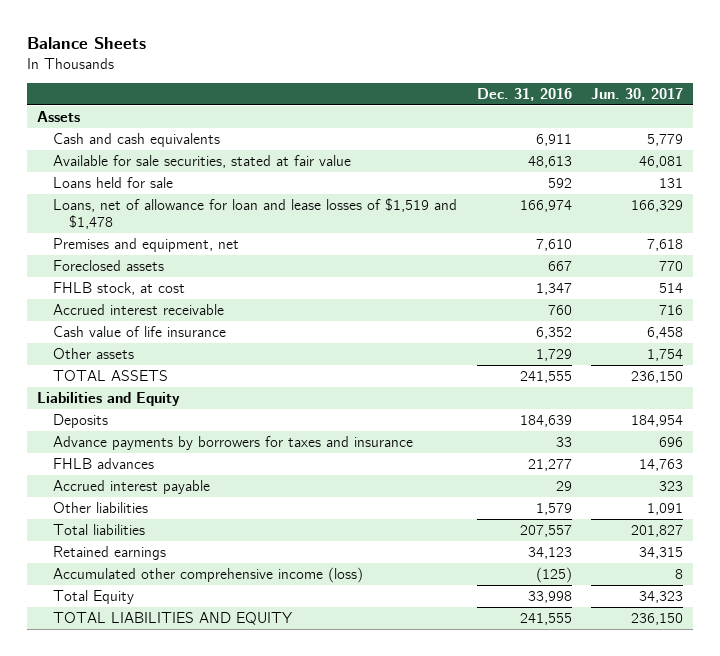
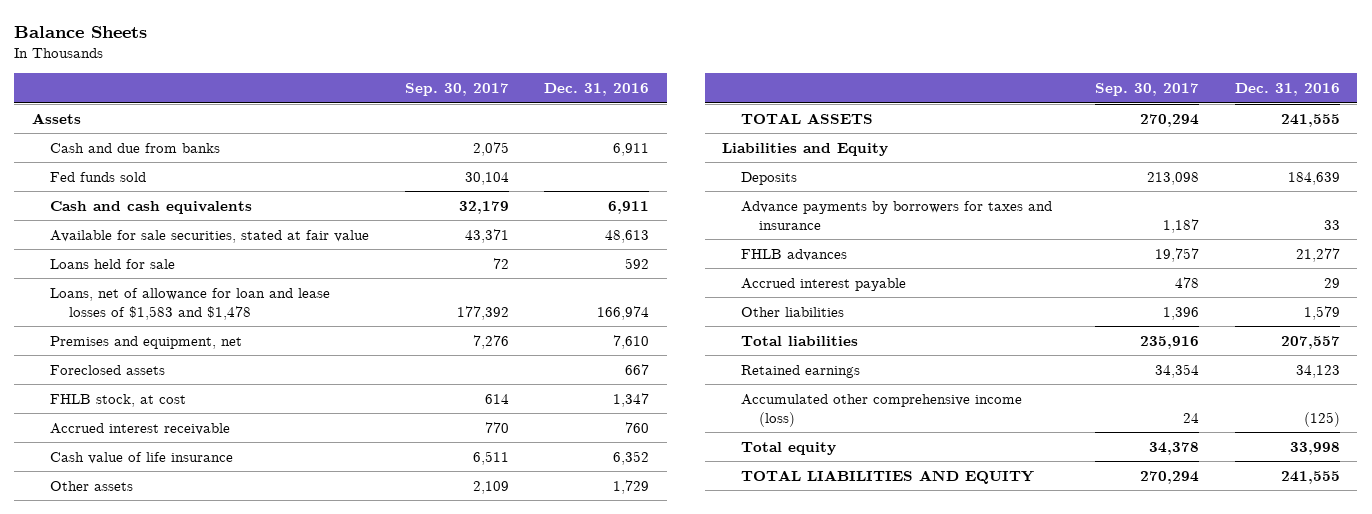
[590,87,683,101] Jun. 30, 2017 -> none
none -> [404,83,509,97] Sep. 30, 2017
none -> [50,142,221,153] Cash and due from banks
none -> [50,171,147,182] Fed funds sold
[53,197,458,229] Loans, net of allowance for loan and lease losses of $1,519 and $1,478 -> [50,287,331,320] Loans, net of allowance for loan and lease losses of $1,583 and $1,478
[53,589,135,604] Total Equity -> [740,441,836,455] Total equity

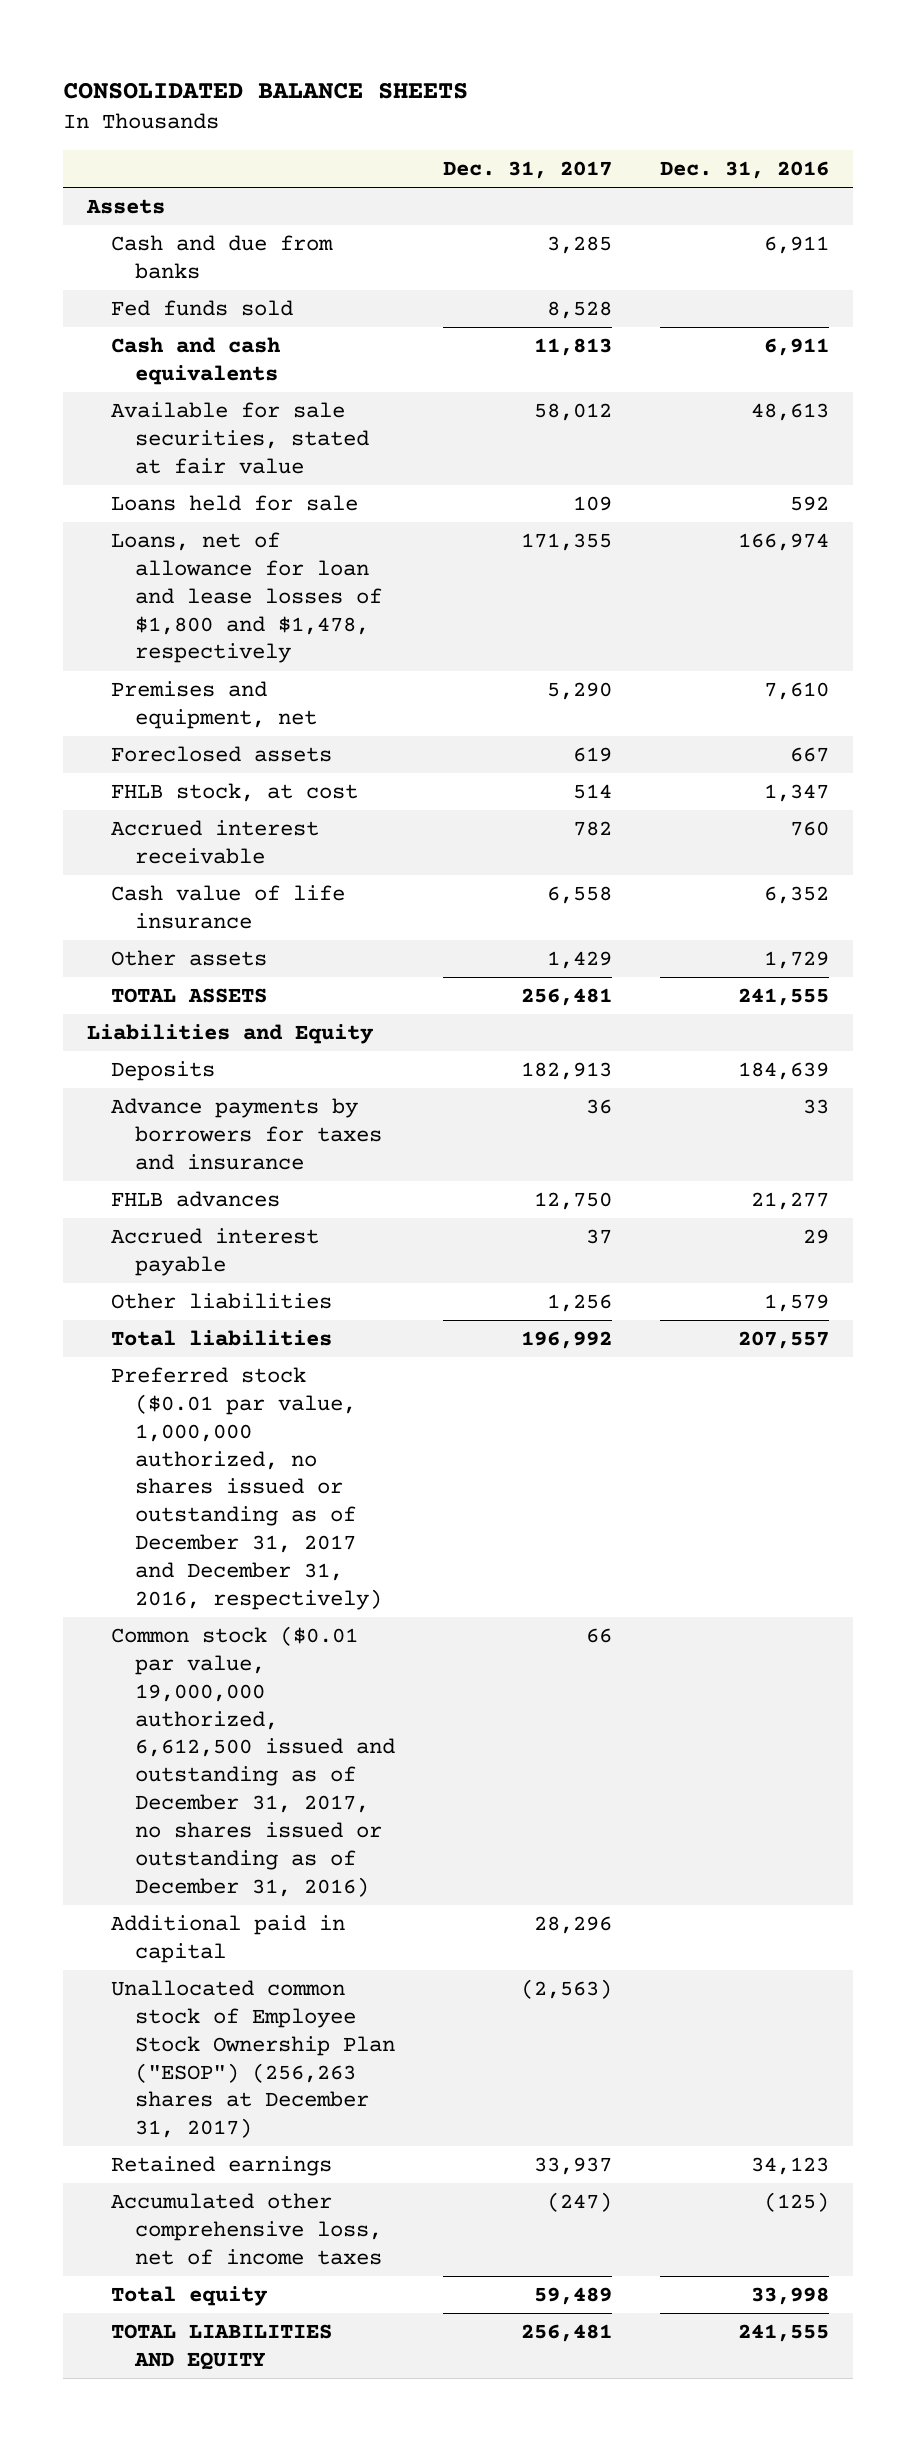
[14,25,148,38] Balance Sheets -> [63,81,469,99] CONSOLIDATED BALANCE SHEETS
[404,83,509,97] Sep. 30, 2017 -> none
none -> [443,161,613,180] Dec. 31, 2017
[50,287,331,320] Loans, net of allowance for loan and lease losses of $1,583 and $1,478 -> [111,532,383,664] Loans, net of allowance for loan and lease losses of $1,800 and $1,478, respectively
none -> [111,1367,383,1610] Preferred stock ($0.01 par value, 1,000,000 authorized, no shares issued or outstanding as of December 31, 2017 and December 31, 2016, respectively)
none -> [111,1626,396,1897] Common stock ($0.01 par value, 19,000,000 authorized, 6,612,500 issued and outstanding as of December 31, 2017, no shares issued or outstanding as of December 31, 2016)
none -> [111,1915,346,1963] Additional paid in capital
none -> [111,1980,396,2139] Unallocated common stock of Employee Stock Ownership Plan ("ESOP") (256,263 shares at December 31, 2017)
[740,393,1022,427] Accumulated other comprehensive income (loss) -> [111,2193,383,2265] Accumulated other comprehensive loss, net of income taxes

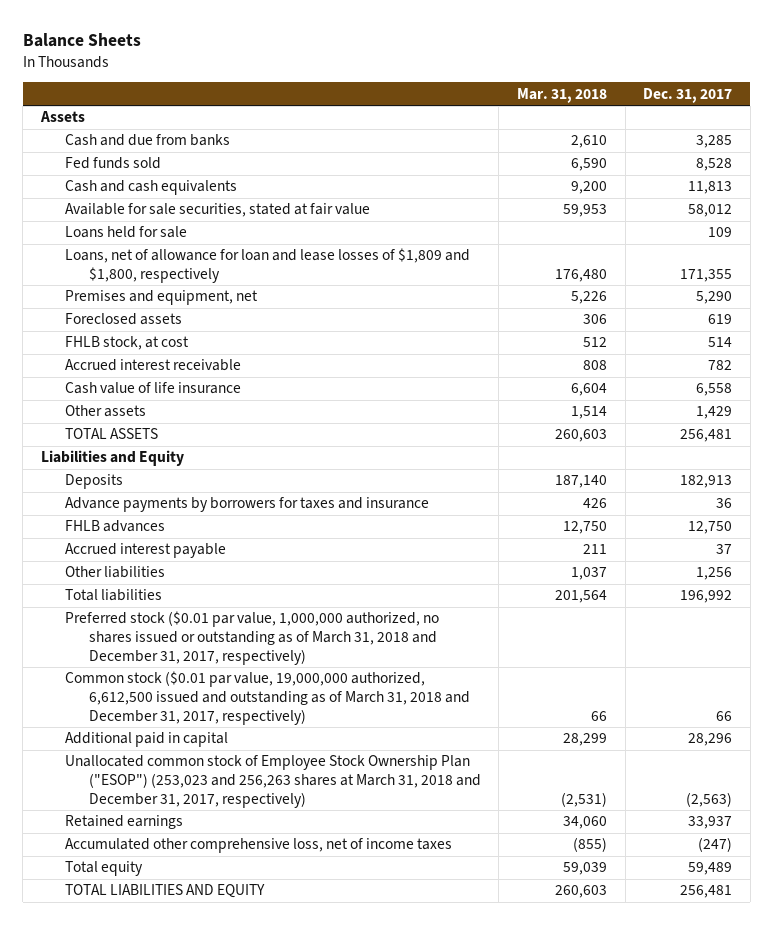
[63,81,469,99] CONSOLIDATED BALANCE SHEETS -> [22,33,141,48] Balance Sheets
[660,161,830,180] Dec. 31, 2016 -> none
none -> [517,87,608,103] Mar. 31, 2018
[111,532,383,664] Loans, net of allowance for loan and lease losses of $1,800 and $1,478, respectively -> [64,248,470,284] Loans, net of allowance for loan and lease losses of $1,809 and $1,800, respectively
[111,1367,383,1610] Preferred stock ($0.01 par value, 1,000,000 authorized, no shares issued or outstanding as of December 31, 2017 and December 31, 2016, respectively) -> [64,611,439,665] Preferred stock ($0.01 par value, 1,000,000 authorized, no shares issued or outstanding as of March 31, 2018 and December 31, 2017, respectively)
[111,1626,396,1897] Common stock ($0.01 par value, 19,000,000 authorized, 6,612,500 issued and outstanding as of December 31, 2017, no shares issued or outstanding as of December 31, 2016) -> [64,671,470,725] Common stock ($0.01 par value, 19,000,000 authorized, 6,612,500 issued and outstanding as of March 31, 2018 and December 31, 2017, respectively)
[111,1980,396,2139] Unallocated common stock of Employee Stock Ownership Plan ("ESOP") (256,263 shares at December 31, 2017) -> [64,755,481,808] Unallocated common stock of Employee Stock Ownership Plan ("ESOP") (253,023 and 256,263 shares at March 31, 2018 and December 31, 2017, respectively)

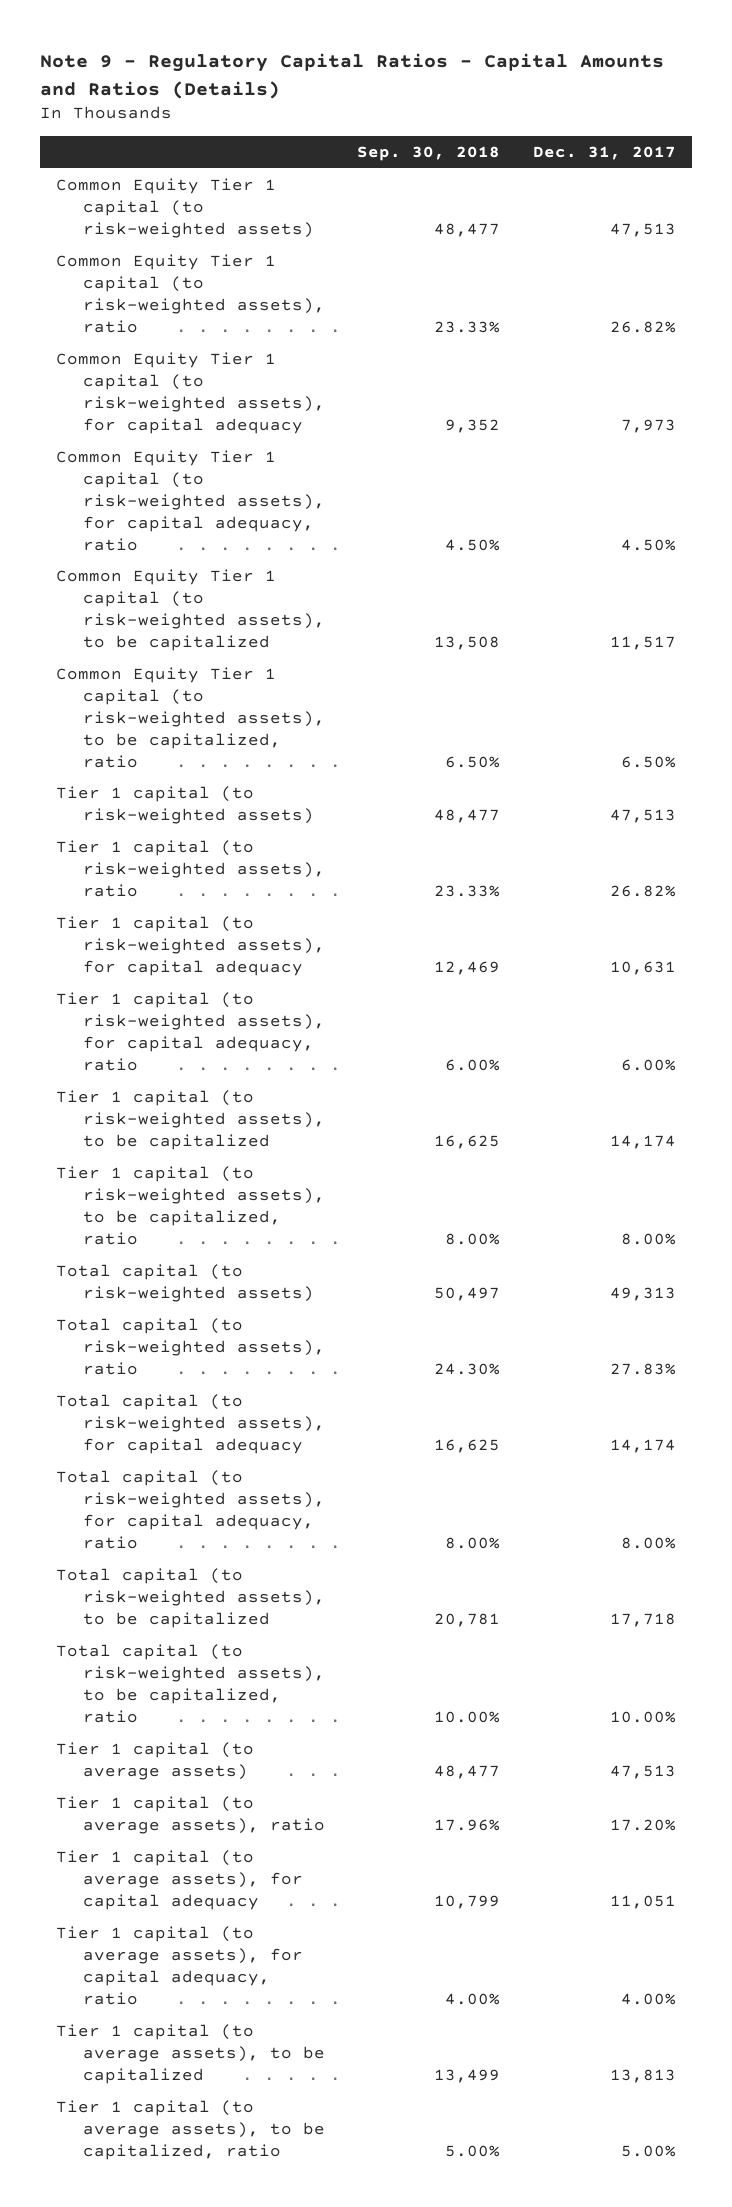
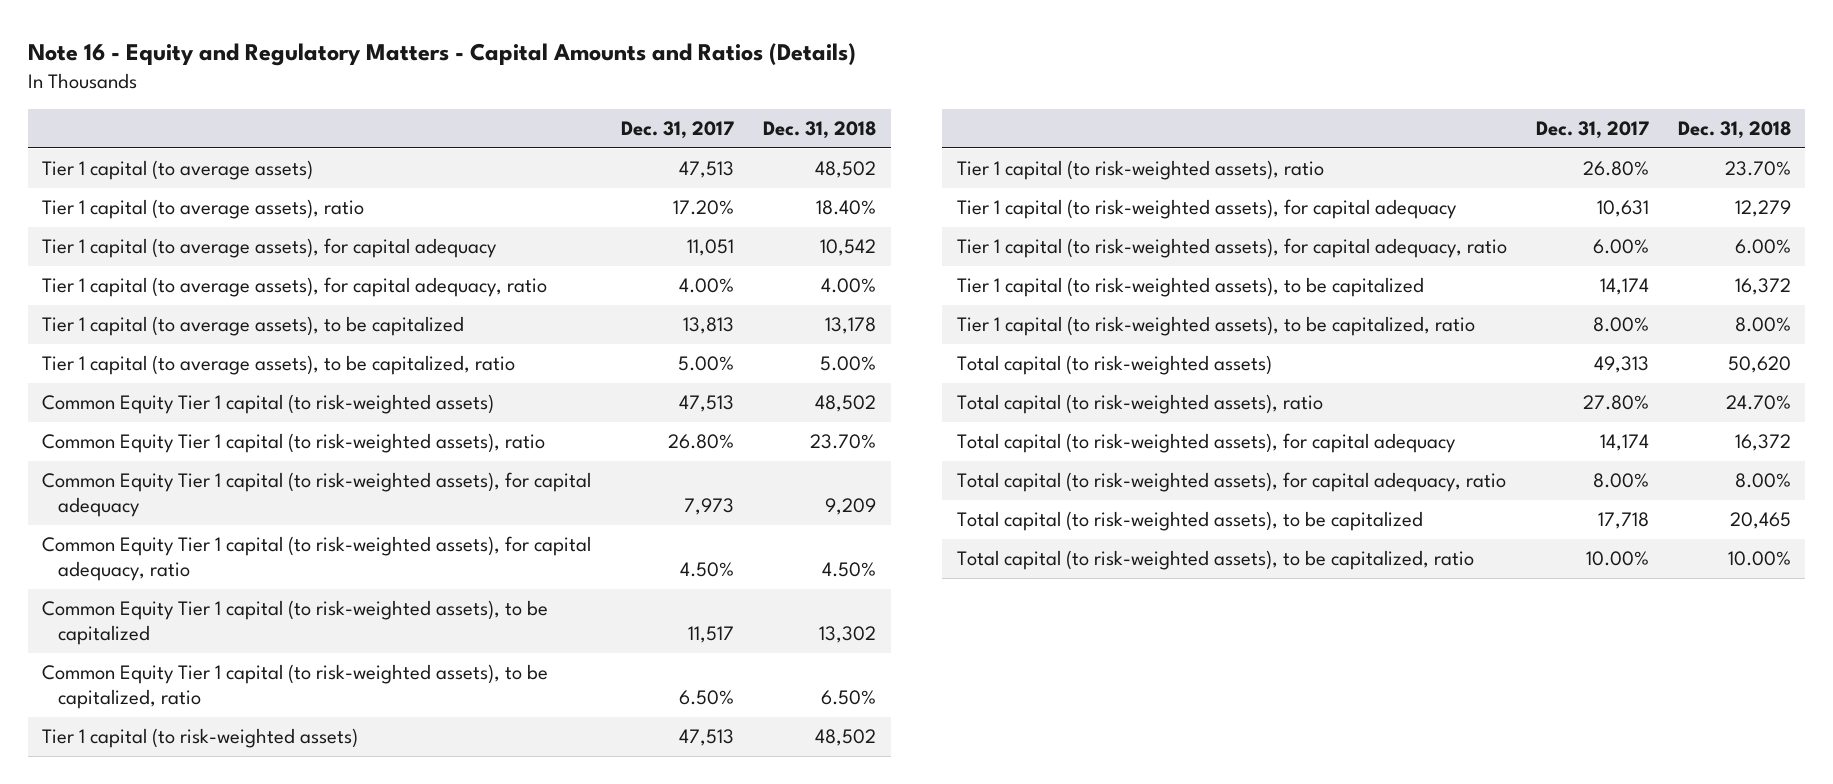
[40,53,665,99] Note 9 - Regulatory Capital Ratios - Capital Amounts and Ratios (Details) -> [28,43,857,67] Note 16 - Equity and Regulatory Matters - Capital Amounts and Ratios (Details)
[357,146,501,162] Sep. 30, 2018 -> none
none -> [763,121,877,140] Dec. 31, 2018
[56,1742,255,1781] Tier 1 capital (to average assets) -> [42,160,314,181] Tier 1 capital (to average assets)
[56,1796,326,1835] Tier 1 capital (to average assets), ratio -> [42,199,365,220] Tier 1 capital (to average assets), ratio
[56,1850,304,1910] Tier 1 capital (to average assets), for capital adequacy -> [42,238,498,259] Tier 1 capital (to average assets), for capital adequacy
[56,1926,304,2005] Tier 1 capital (to average assets), for capital adequacy, ratio -> [42,277,548,298] Tier 1 capital (to average assets), for capital adequacy, ratio
[56,2024,326,2084] Tier 1 capital (to average assets), to be capitalized -> [42,316,465,337] Tier 1 capital (to average assets), to be capitalized
[56,2100,326,2160] Tier 1 capital (to average assets), to be capitalized, ratio -> [42,355,516,376] Tier 1 capital (to average assets), to be capitalized, ratio
[609,320,676,333] 26.82% -> [668,434,735,450] 26.80%
[609,884,676,897] 26.82% -> [1582,161,1649,177] 26.80%
[609,1362,676,1375] 27.83% -> [1582,395,1649,411] 27.80%

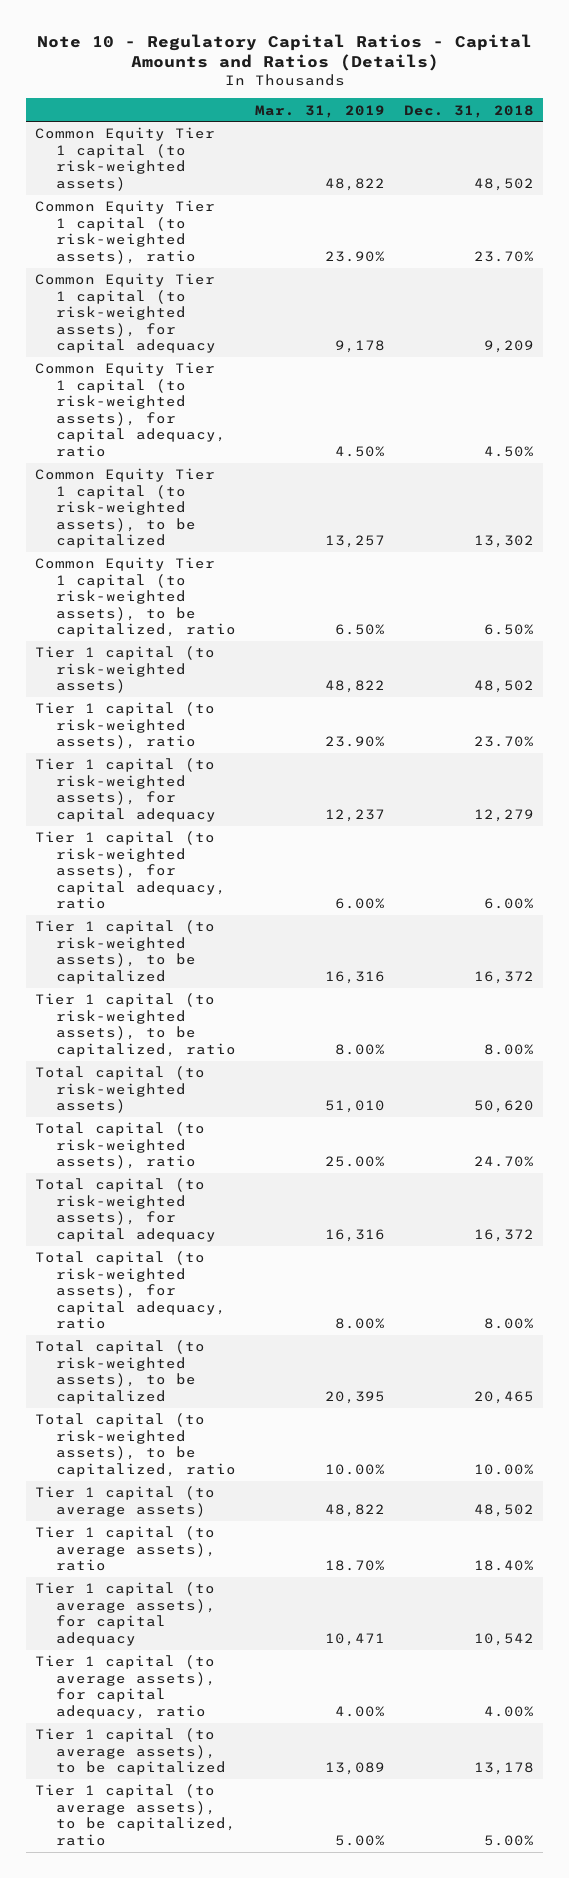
[28,43,857,67] Note 16 - Equity and Regulatory Matters - Capital Amounts and Ratios (Details) -> [36,33,532,72] Note 10 - Regulatory Capital Ratios - Capital Amounts and Ratios (Details)
[621,121,735,140] Dec. 31, 2017 -> none
none -> [254,104,385,118] Mar. 31, 2019
[42,160,314,181] Tier 1 capital (to average assets) -> [35,1486,216,1517] Tier 1 capital (to average assets)
[42,199,365,220] Tier 1 capital (to average assets), ratio -> [35,1526,216,1572] Tier 1 capital (to average assets), ratio
[42,238,498,259] Tier 1 capital (to average assets), for capital adequacy -> [35,1582,216,1646] Tier 1 capital (to average assets), for capital adequacy
[42,277,548,298] Tier 1 capital (to average assets), for capital adequacy, ratio -> [35,1655,216,1719] Tier 1 capital (to average assets), for capital adequacy, ratio
[42,316,465,337] Tier 1 capital (to average assets), to be capitalized -> [35,1728,226,1776] Tier 1 capital (to average assets), to be capitalized
[42,355,516,376] Tier 1 capital (to average assets), to be capitalized, ratio -> [35,1784,236,1846] Tier 1 capital (to average assets), to be capitalized, ratio

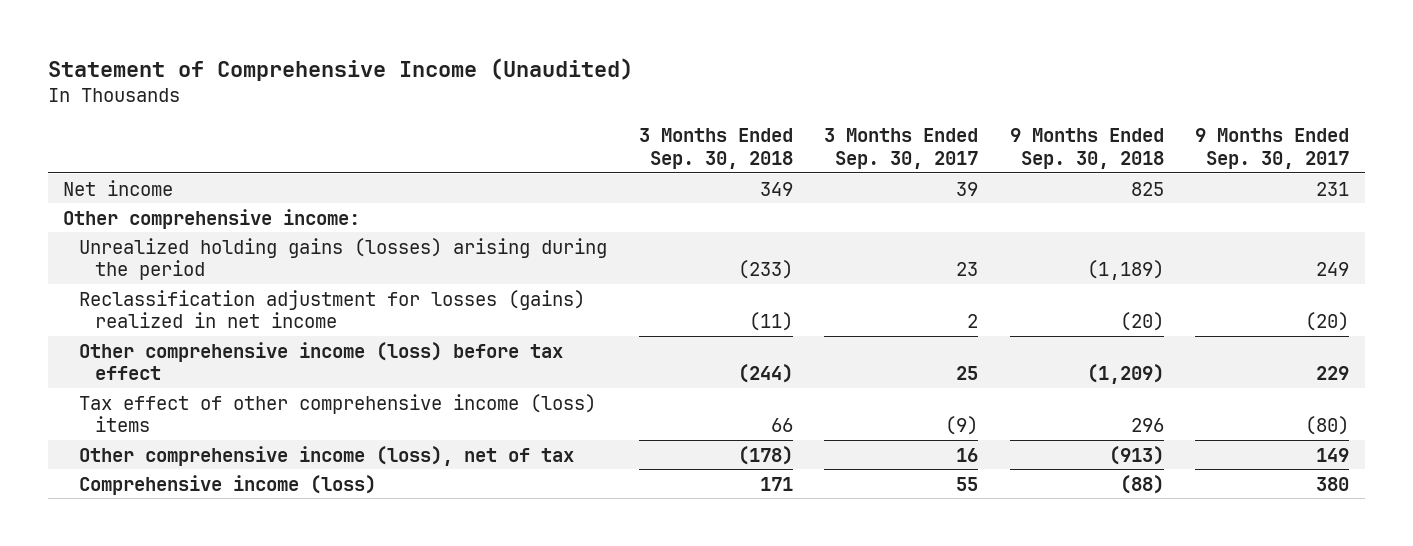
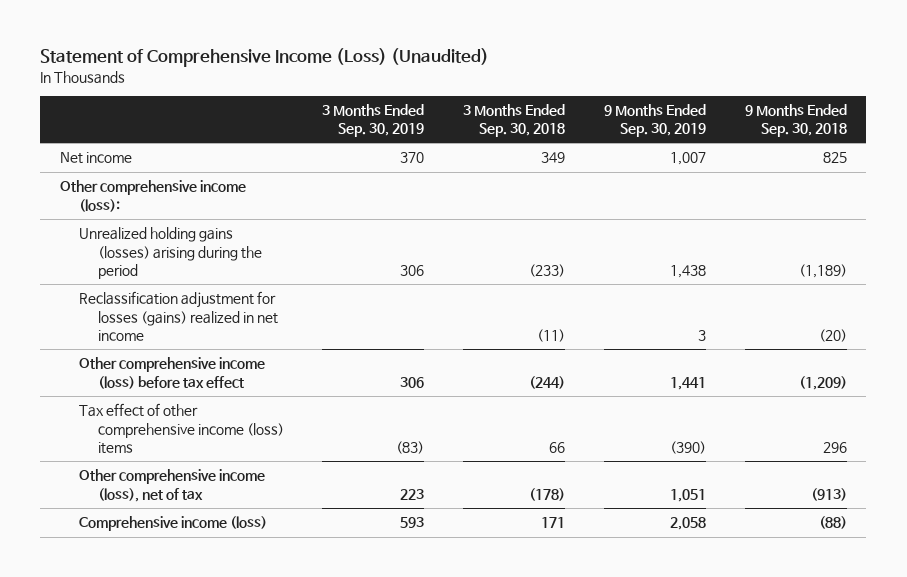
[47,57,633,81] Statement of Comprehensive Income (Unaudited) -> [40,48,490,68] Statement of Comprehensive Income (Loss) (Unaudited)
[824,128,979,169] 3 Months Ended Sep. 30, 2017 -> none
[1195,128,1350,169] 9 Months Ended Sep. 30, 2017 -> none
none -> [322,104,425,138] 3 Months Ended Sep. 30, 2019
none -> [604,104,707,138] 9 Months Ended Sep. 30, 2019
[63,208,361,229] Other comprehensive income: -> [59,180,246,212] Other comprehensive income (loss):

